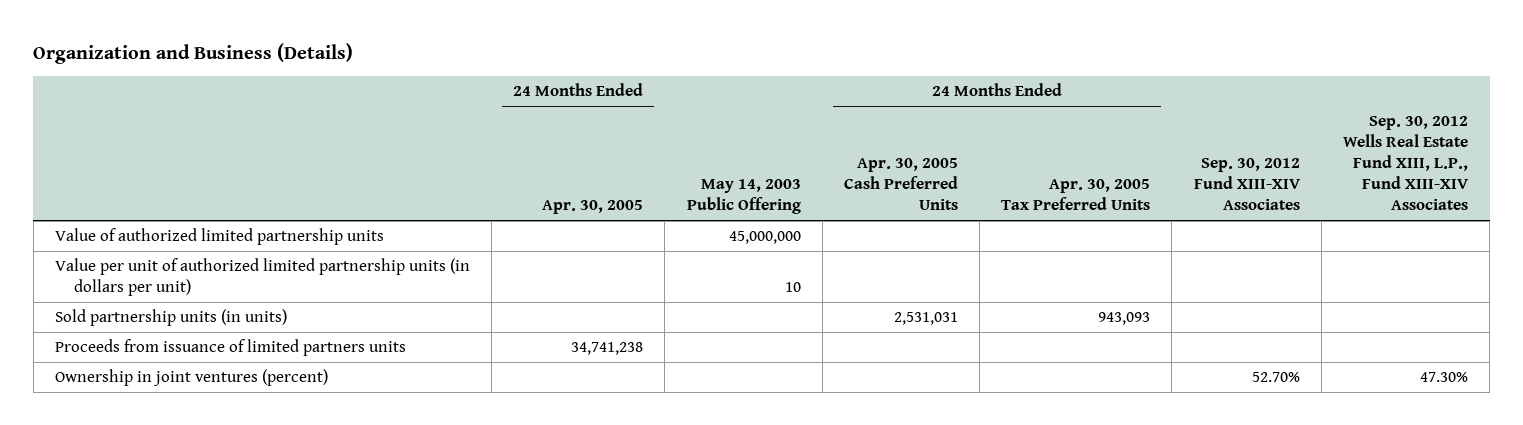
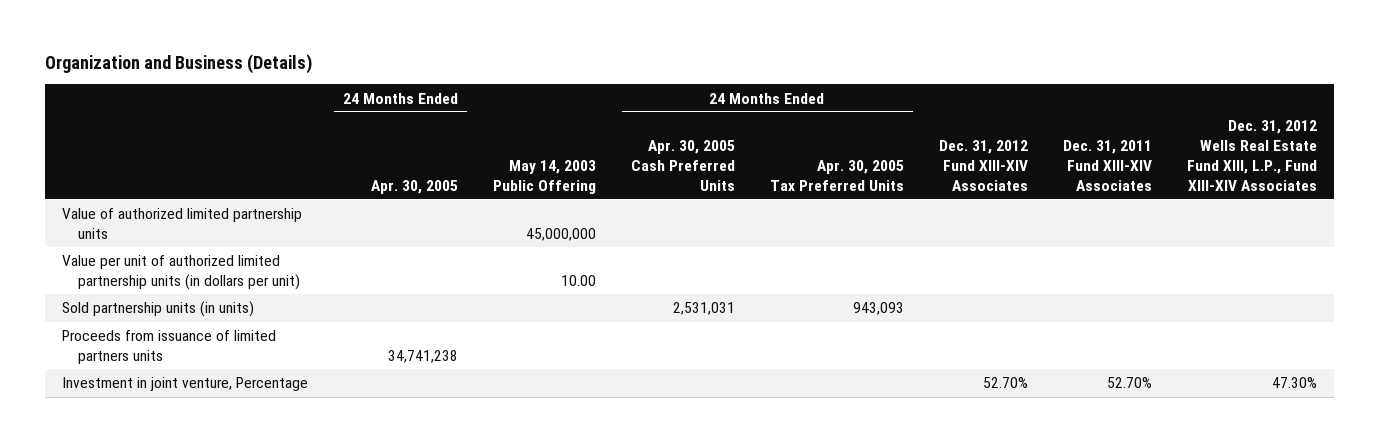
[1193,158,1301,211] Sep. 30, 2012 Fund XIII-XIV Associates -> none
[1343,116,1470,211] Sep. 30, 2012 Wells Real Estate Fund XIII, L.P., Fund XIII-XIV Associates -> none
none -> [938,139,1028,191] Dec. 31, 2012 Fund XIII-XIV Associates
none -> [1062,139,1152,191] Dec. 31, 2011 Fund XIII-XIV Associates
none -> [1186,120,1317,191] Dec. 31, 2012 Wells Real Estate Fund XIII, L.P., Fund XIII-XIV Associates
[784,282,801,293] 10 -> [560,275,596,287] 10.00
[54,369,328,387] Ownership in joint ventures (percent) -> [62,377,309,392] Investment in joint venture, Percentage

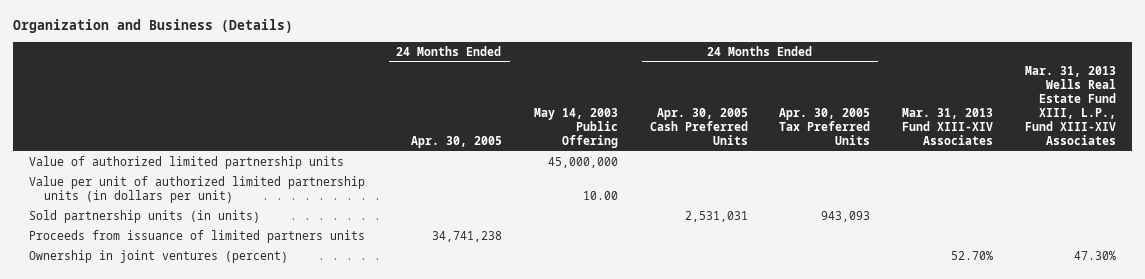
[938,139,1028,191] Dec. 31, 2012 Fund XIII-XIV Associates -> none
[1062,139,1152,191] Dec. 31, 2011 Fund XIII-XIV Associates -> none
[1186,120,1317,191] Dec. 31, 2012 Wells Real Estate Fund XIII, L.P., Fund XIII-XIV Associates -> none
none -> [902,108,994,145] Mar. 31, 2013 Fund XIII-XIV Associates
none -> [1025,66,1117,145] Mar. 31, 2013 Wells Real Estate Fund XIII, L.P., Fund XIII-XIV Associates
[62,377,309,392] Investment in joint venture, Percentage -> [28,249,288,263] Ownership in joint ventures (percent)

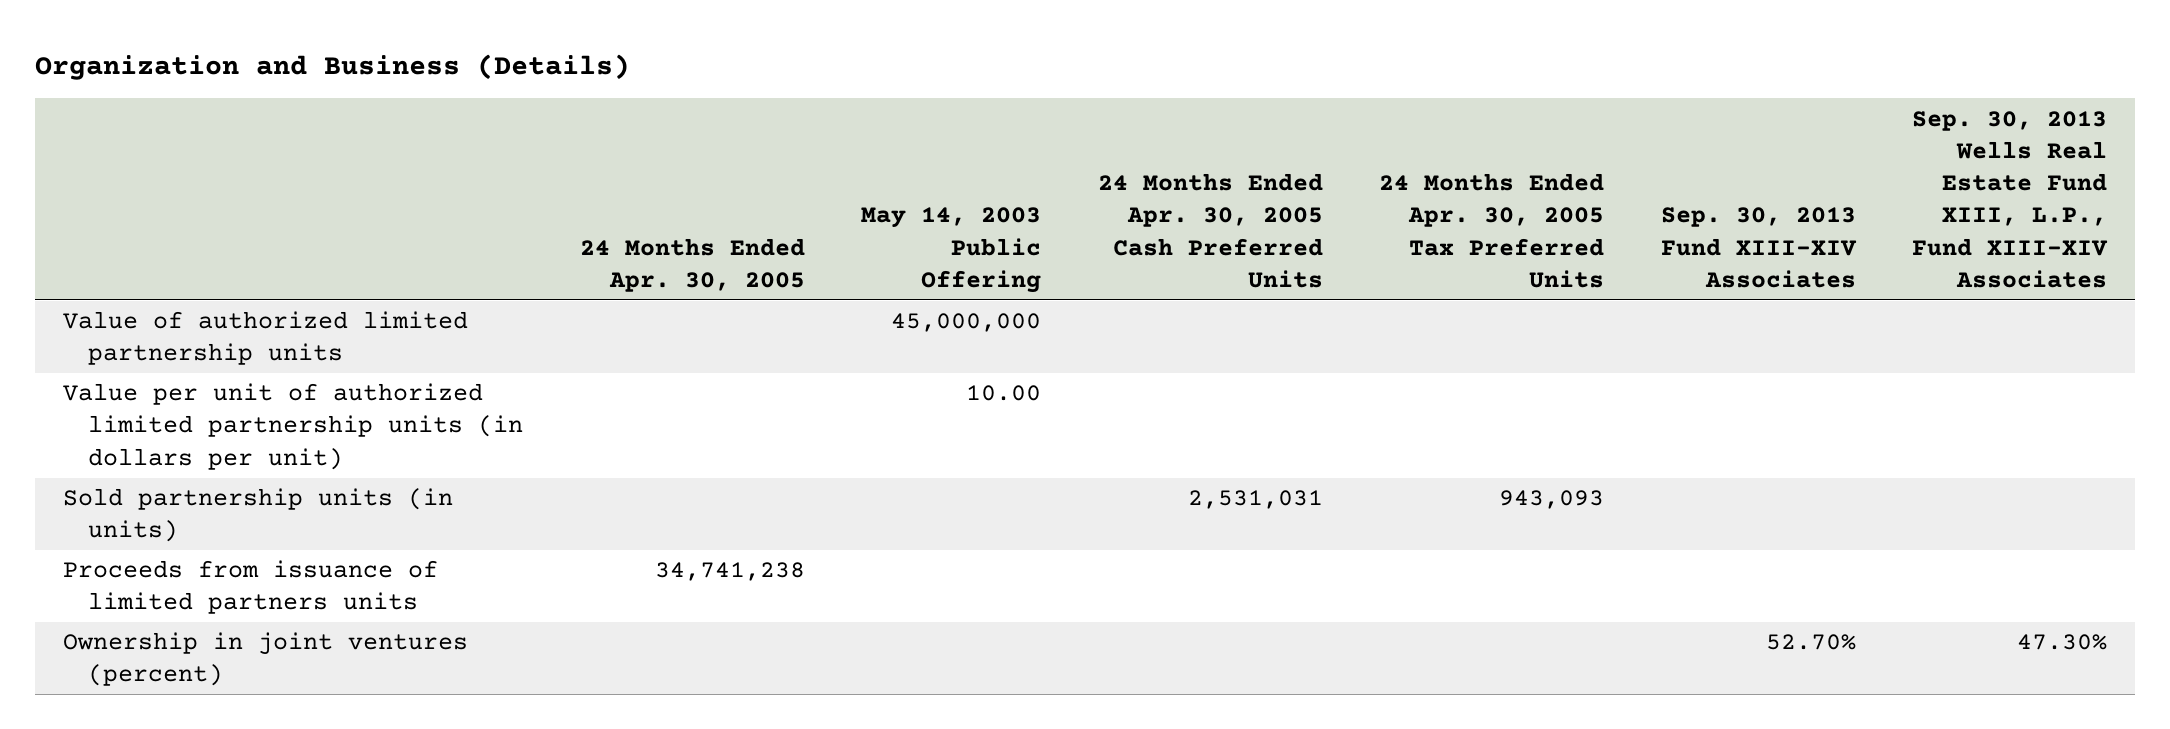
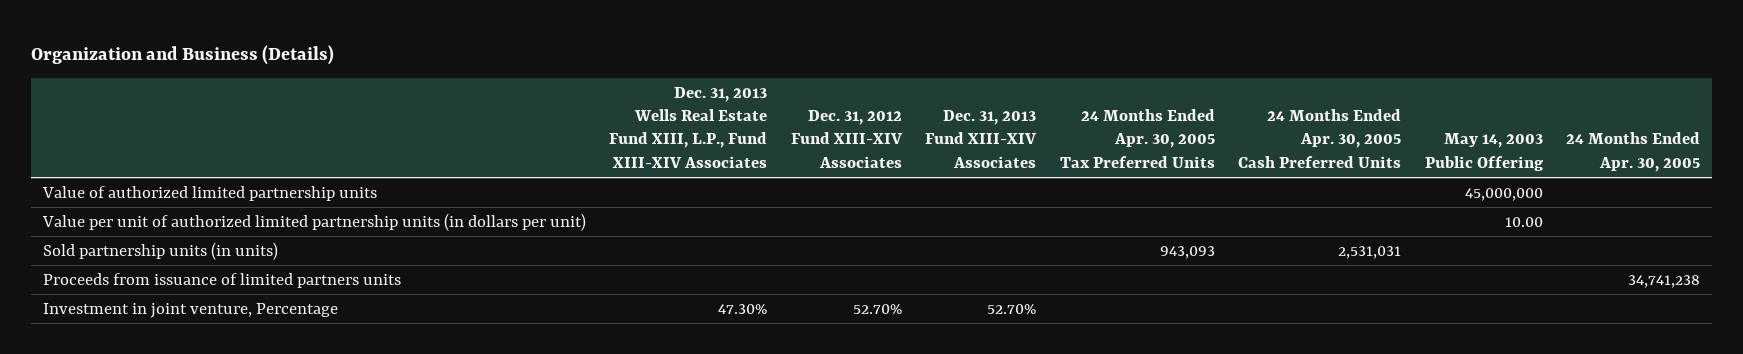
[1660,207,1857,288] Sep. 30, 2013 Fund XIII-XIV Associates -> none
[1912,110,2109,288] Sep. 30, 2013 Wells Real Estate Fund XIII, L.P., Fund XIII-XIV Associates -> none
none -> [609,86,768,168] Dec. 31, 2013 Wells Real Estate Fund XIII, L.P., Fund XIII-XIV Associates
none -> [790,110,903,168] Dec. 31, 2012 Fund XIII-XIV Associates
none -> [925,110,1038,168] Dec. 31, 2013 Fund XIII-XIV Associates
[63,632,469,687] Ownership in joint ventures (percent) -> [42,302,338,318] Investment in joint venture, Percentage

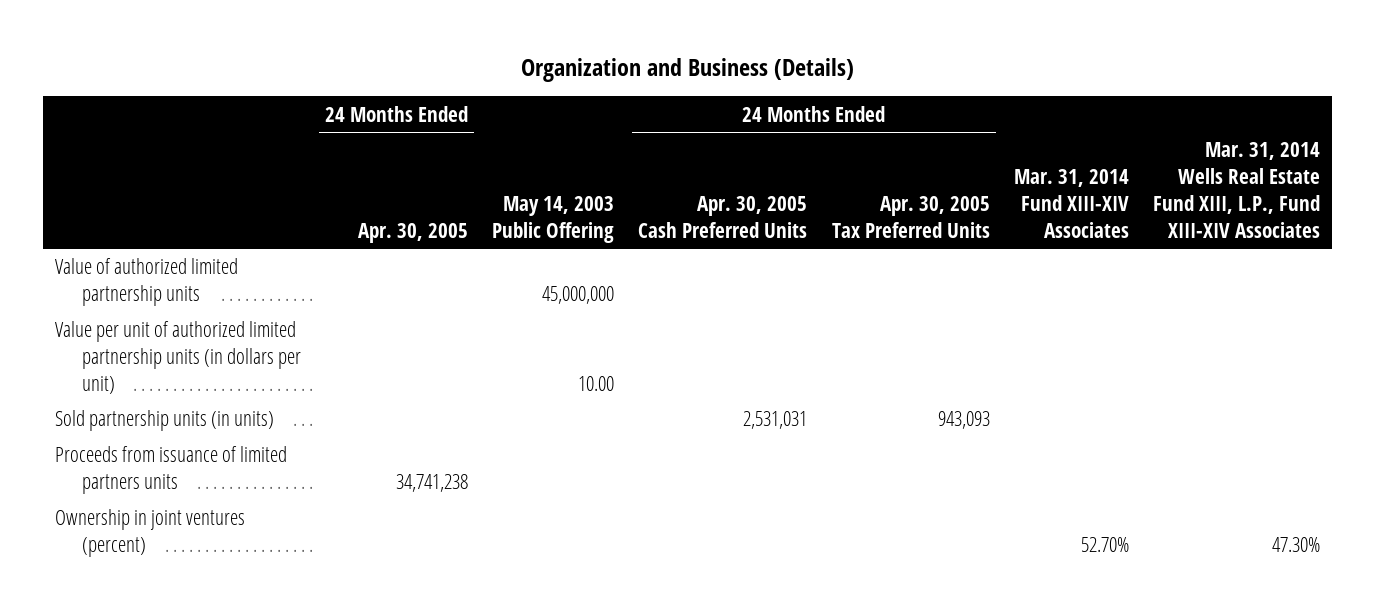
[609,86,768,168] Dec. 31, 2013 Wells Real Estate Fund XIII, L.P., Fund XIII-XIV Associates -> none
[790,110,903,168] Dec. 31, 2012 Fund XIII-XIV Associates -> none
[925,110,1038,168] Dec. 31, 2013 Fund XIII-XIV Associates -> none
none -> [1013,169,1129,238] Mar. 31, 2014 Fund XIII-XIV Associates
none -> [1152,142,1320,238] Mar. 31, 2014 Wells Real Estate Fund XIII, L.P., Fund XIII-XIV Associates
[42,302,338,318] Investment in joint venture, Percentage -> [55,509,246,558] Ownership in joint ventures (percent)

